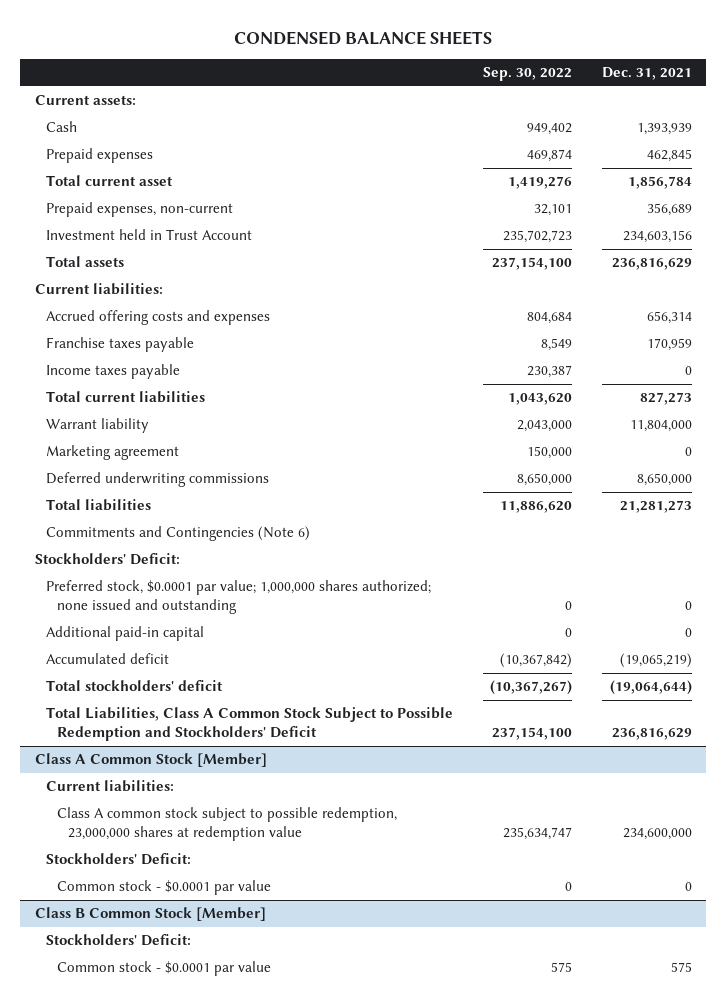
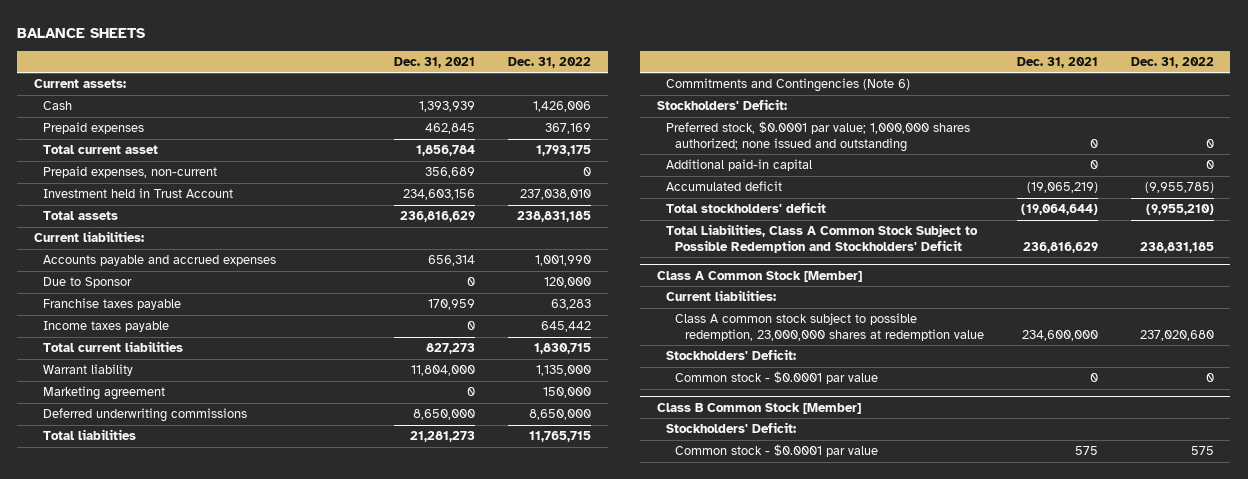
[234,30,493,45] CONDENSED BALANCE SHEETS -> [17,27,146,38] BALANCE SHEETS
[482,67,572,82] Sep. 30, 2022 -> none
none -> [508,56,592,68] Dec. 31, 2022
[45,310,270,326] Accrued offering costs and expenses -> [43,255,277,267] Accounts payable and accrued expenses
none -> [43,277,133,289] Due to Sponsor

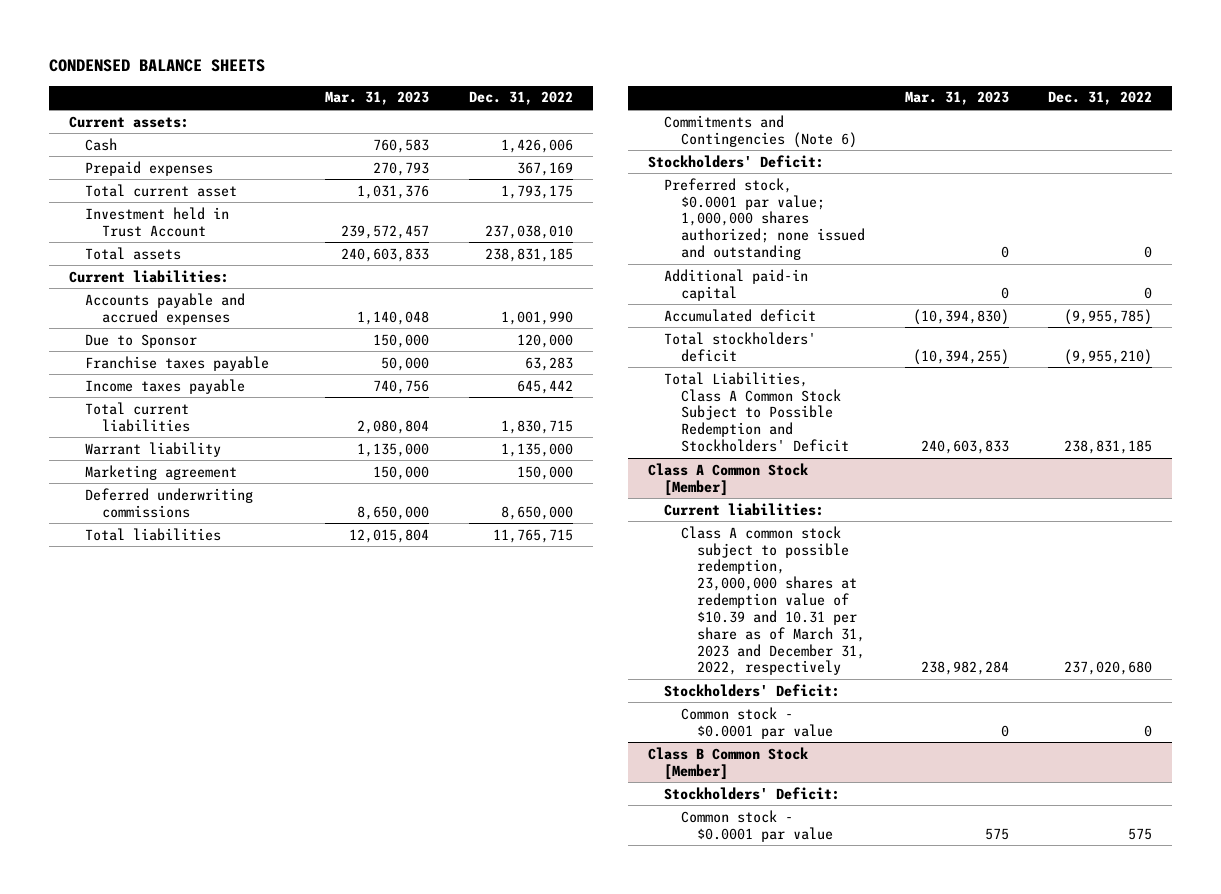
[17,27,146,38] BALANCE SHEETS -> [49,59,266,73] CONDENSED BALANCE SHEETS
[394,56,476,68] Dec. 31, 2021 -> none
none -> [325,91,430,106] Mar. 31, 2023
[43,166,218,179] Prepaid expenses, non-current -> none
[675,313,984,341] Class A common stock subject to possible redemption, 23,000,000 shares at redemption value -> [680,525,866,676] Class A common stock subject to possible redemption, 23,000,000 shares at redemption value of $10.39 and 10.31 per share as of March 31, 2023 and December 31, 2022, respectively

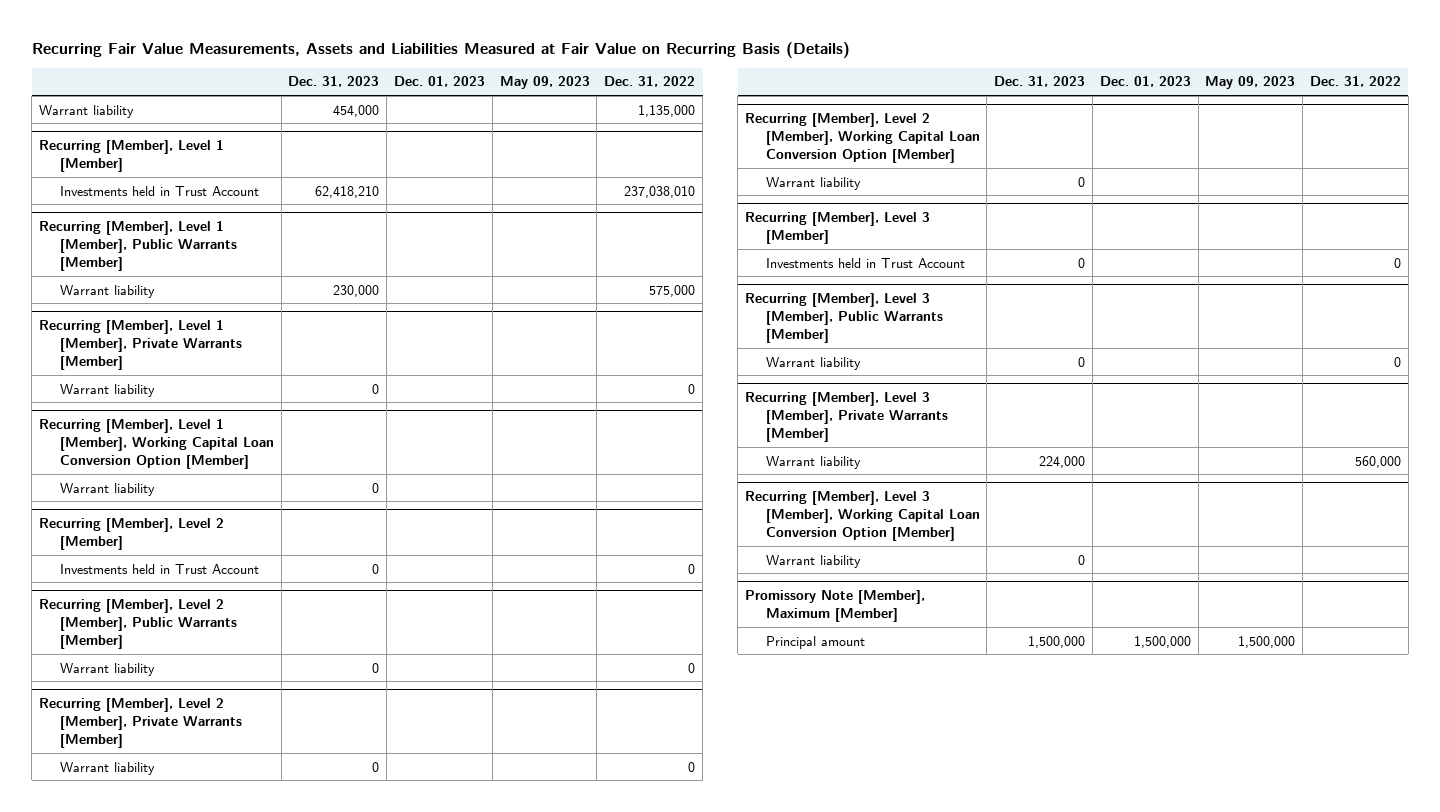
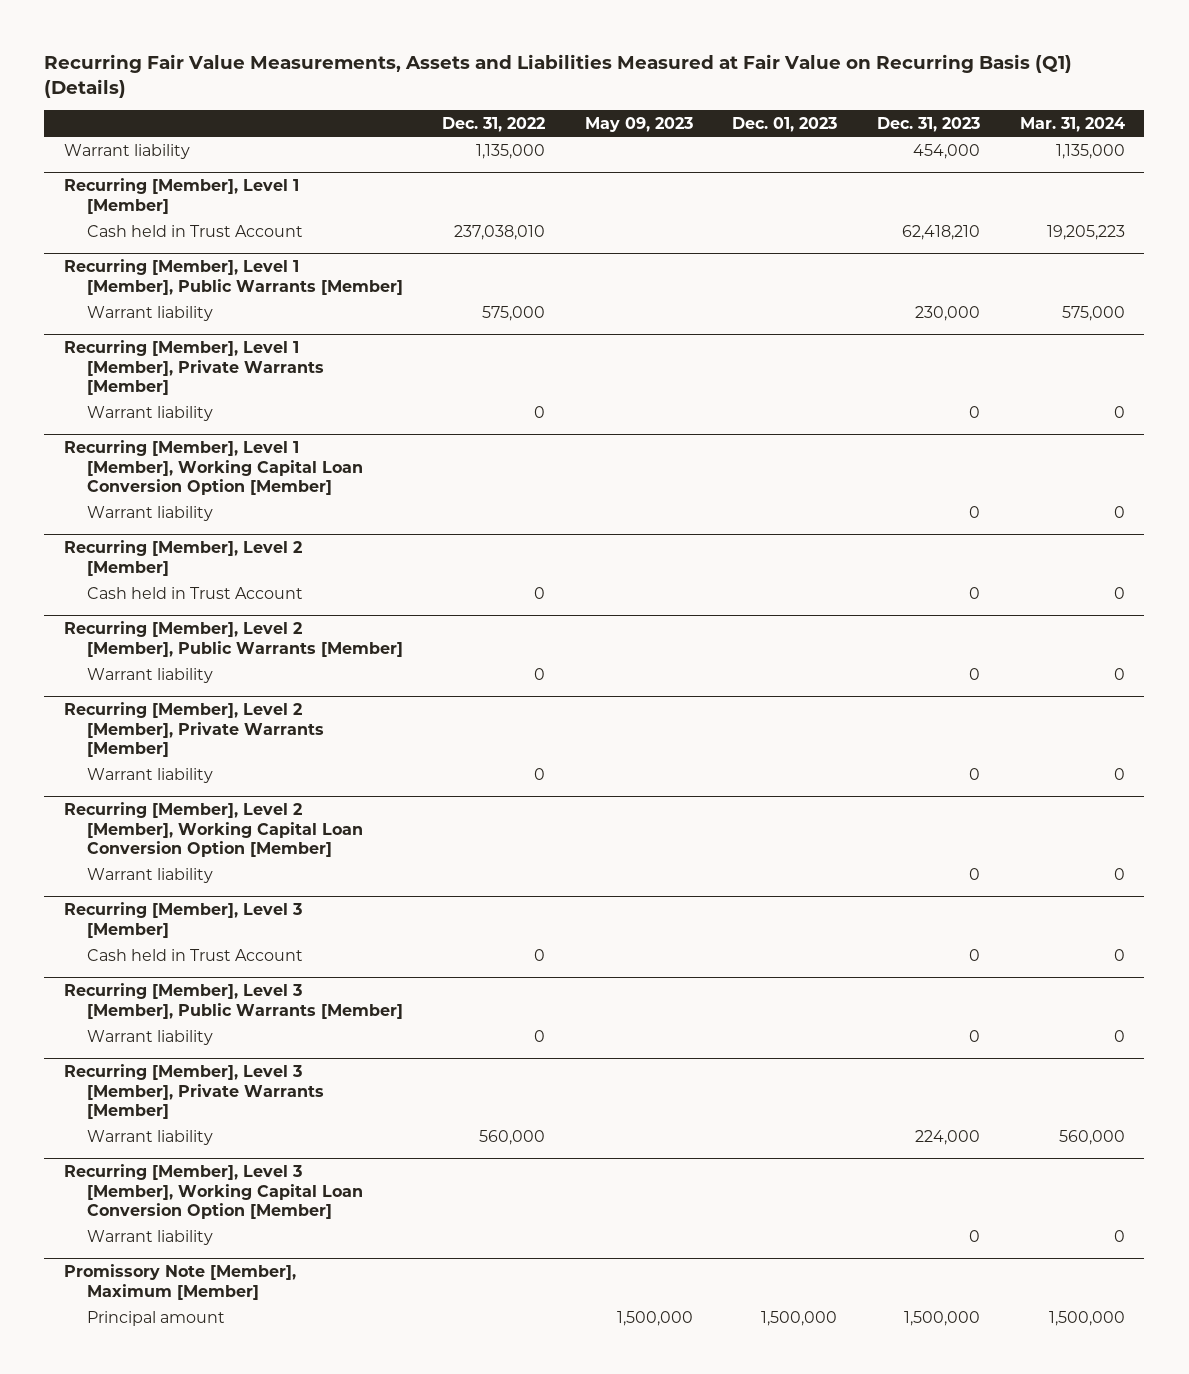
[31,41,850,58] Recurring Fair Value Measurements, Assets and Liabilities Measured at Fair Value on Recurring Basis (Details) -> [44,54,1073,99] Recurring Fair Value Measurements, Assets and Liabilities Measured at Fair Value on Recurring Basis (Q1) (Details)
none -> [1019,116,1125,132] Mar. 31, 2024
[59,185,259,196] Investments held in Trust Account -> [86,224,303,237] Cash held in Trust Account
[59,563,259,574] Investments held in Trust Account -> [86,586,303,599] Cash held in Trust Account
[765,257,965,268] Investments held in Trust Account -> [86,948,303,961] Cash held in Trust Account

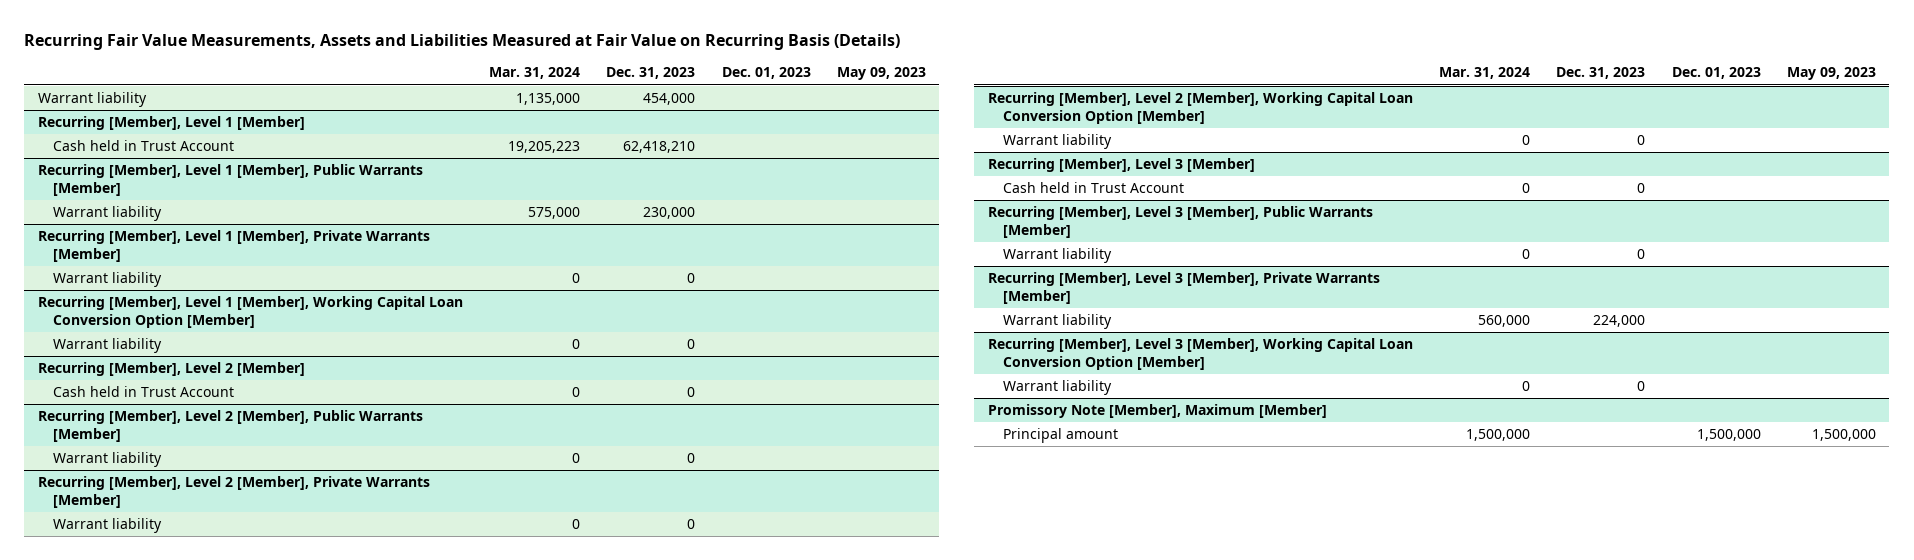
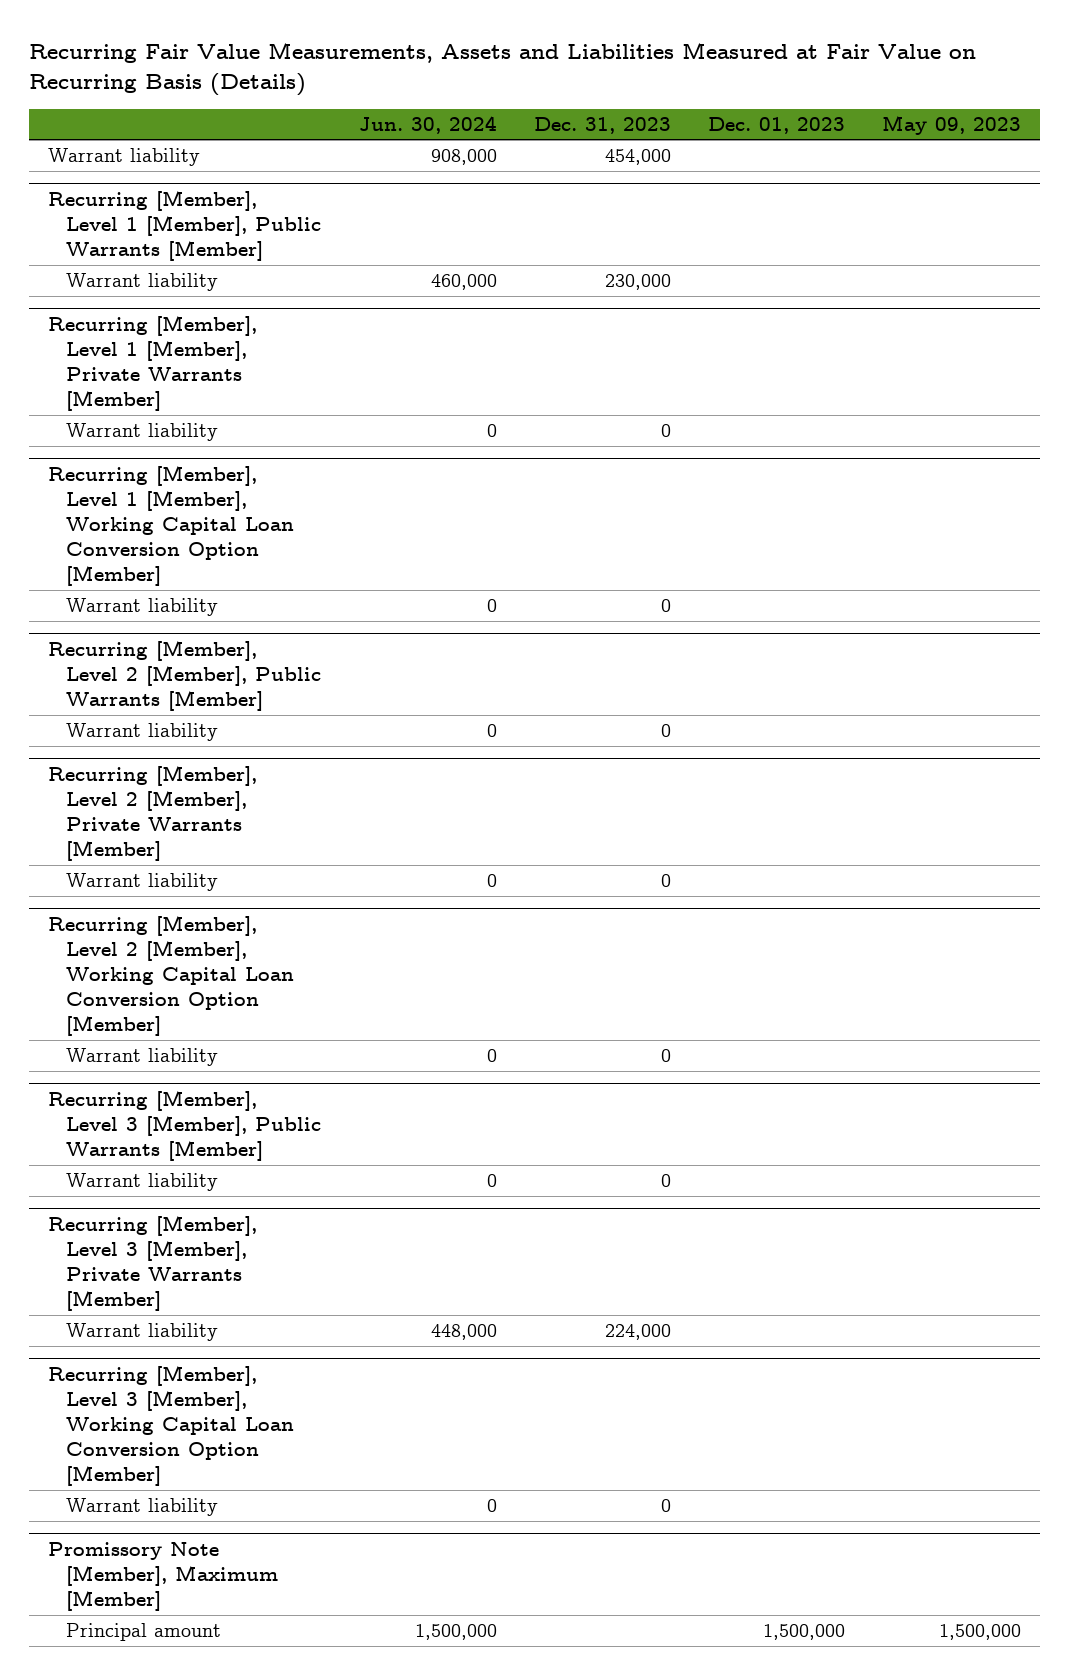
[488,67,580,80] Mar. 31, 2024 -> none
none -> [358,115,497,134] Jun. 30, 2024
[37,116,305,131] Recurring [Member], Level 1 [Member] -> none
[53,140,235,152] Cash held in Trust Account -> none
[37,362,305,377] Recurring [Member], Level 2 [Member] -> none
[53,386,235,398] Cash held in Trust Account -> none
[987,158,1255,173] Recurring [Member], Level 3 [Member] -> none
[1003,182,1185,194] Cash held in Trust Account -> none

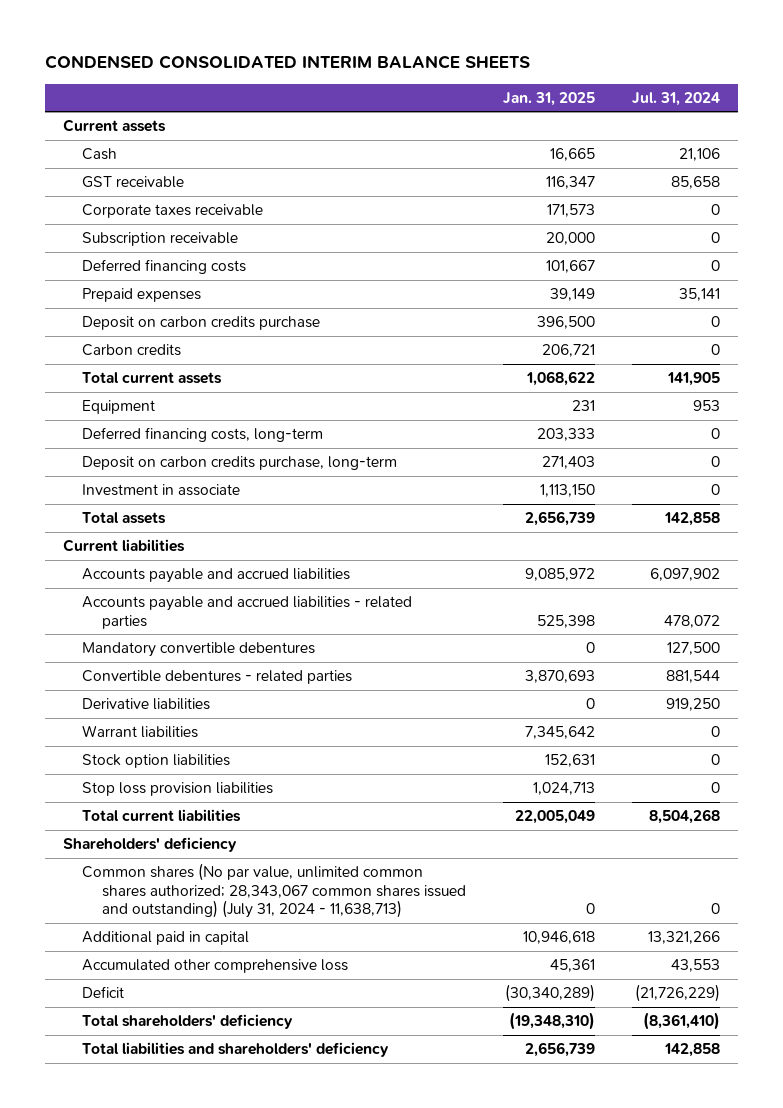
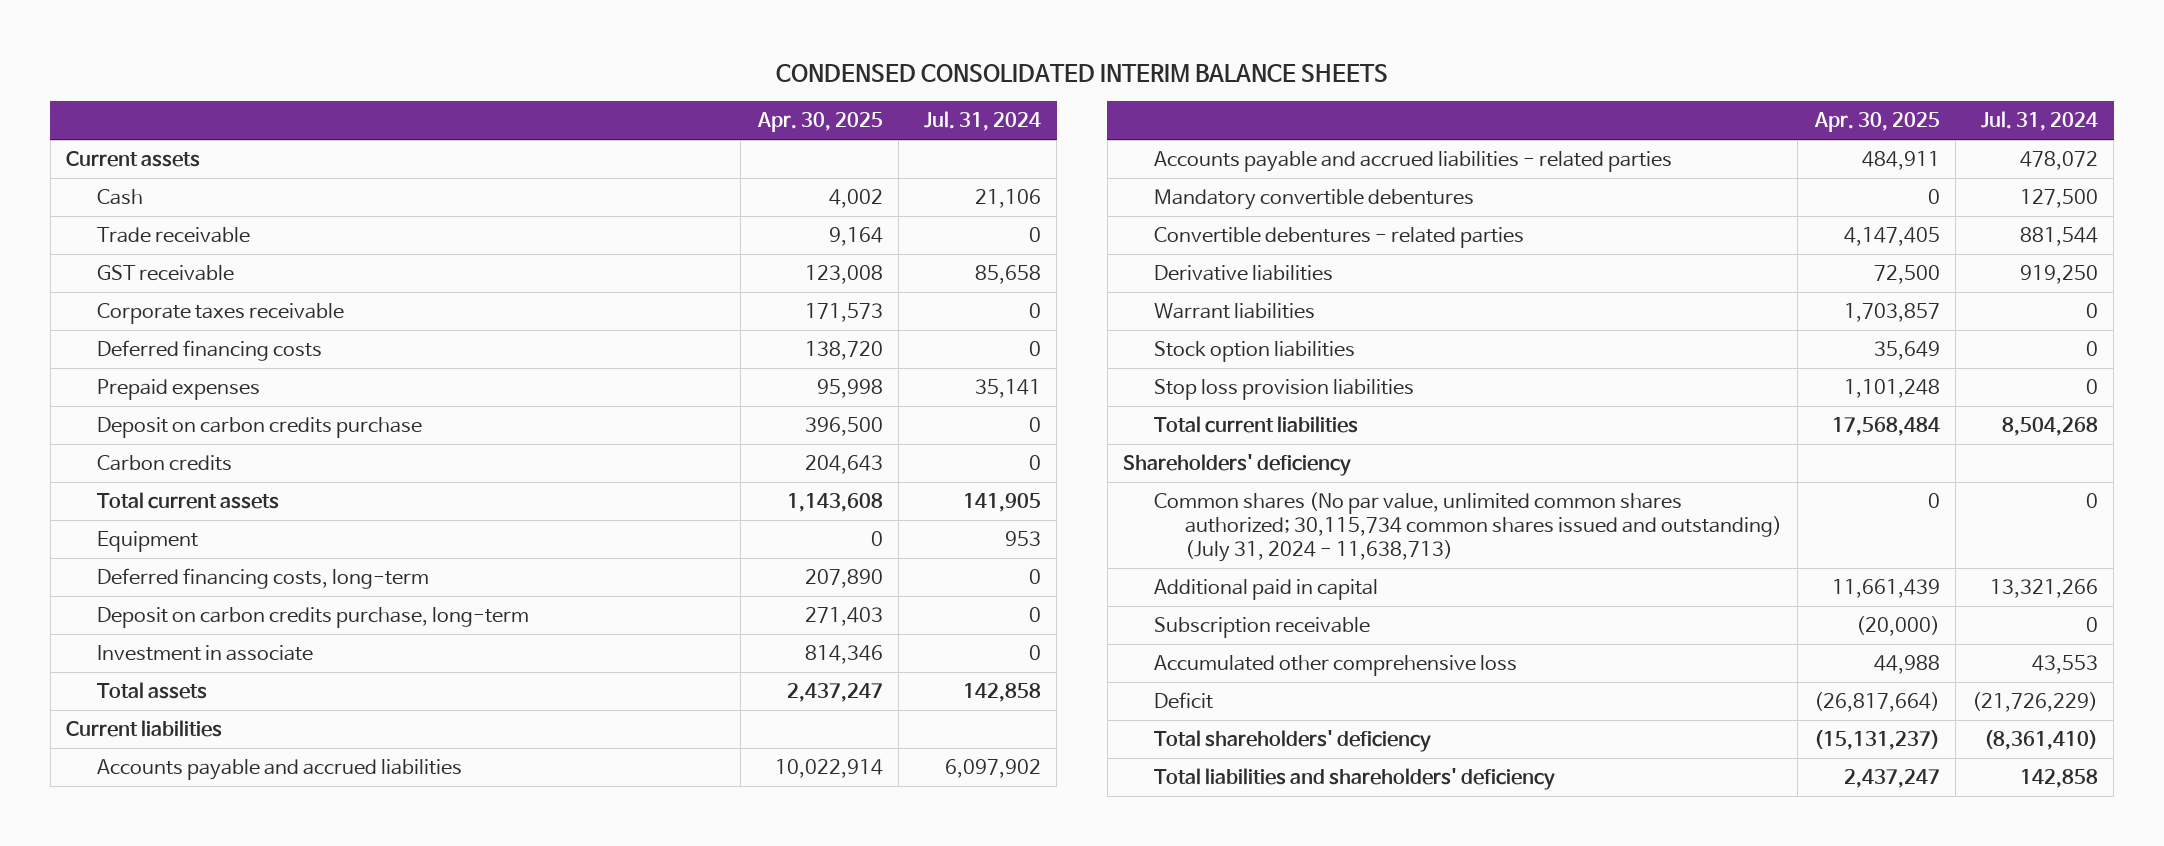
[502,91,595,106] Jan. 31, 2025 -> none
none -> [756,112,883,133] Apr. 30, 2025
none -> [97,227,251,244] Trade receivable
[82,863,466,919] Common shares (No par value, unlimited common shares authorized; 28,343,067 common shares issued and outstanding) (July 31, 2024 - 11,638,713) -> [1153,492,1782,562] Common shares (No par value, unlimited common shares authorized; 30,115,734 common shares issued and outstanding) (July 31, 2024 - 11,638,713)
[82,232,239,247] Subscription receivable -> [1153,617,1370,639] Subscription receivable

